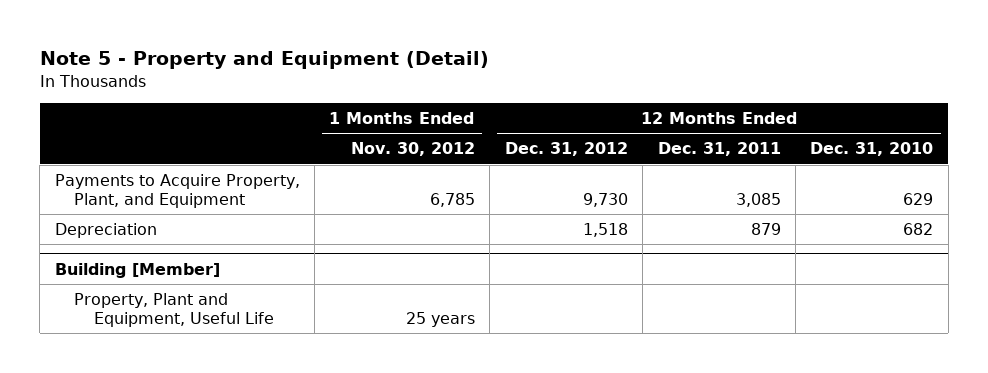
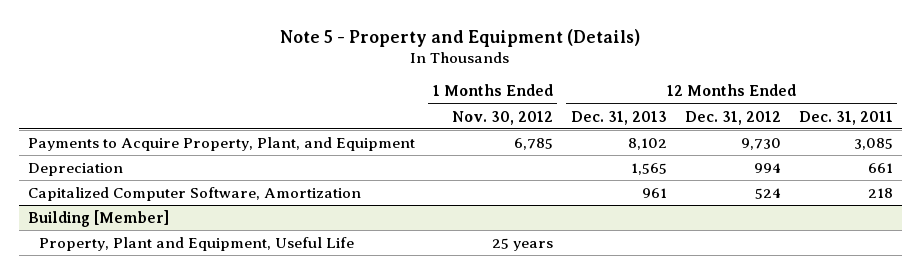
[39,51,489,70] Note 5 - Property and Equipment (Detail) -> [280,28,641,47] Note 5 - Property and Equipment (Details)
[810,142,934,157] Dec. 31, 2010 -> none
none -> [570,110,667,125] Dec. 31, 2013
[582,223,628,238] 1,518 -> [753,162,781,173] 994
[750,223,781,236] 879 -> [867,162,893,173] 661
none -> [27,186,361,201] Capitalized Computer Software, Amortization

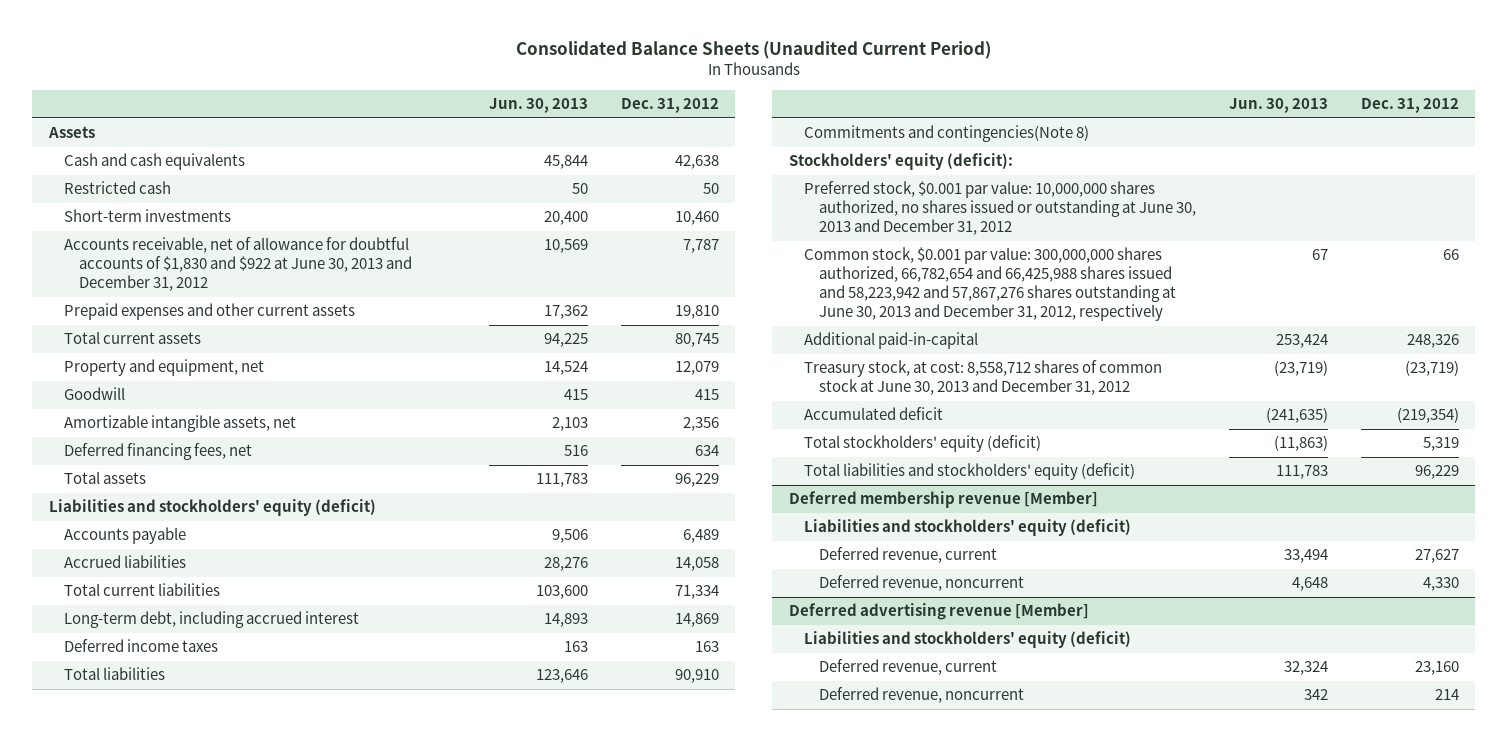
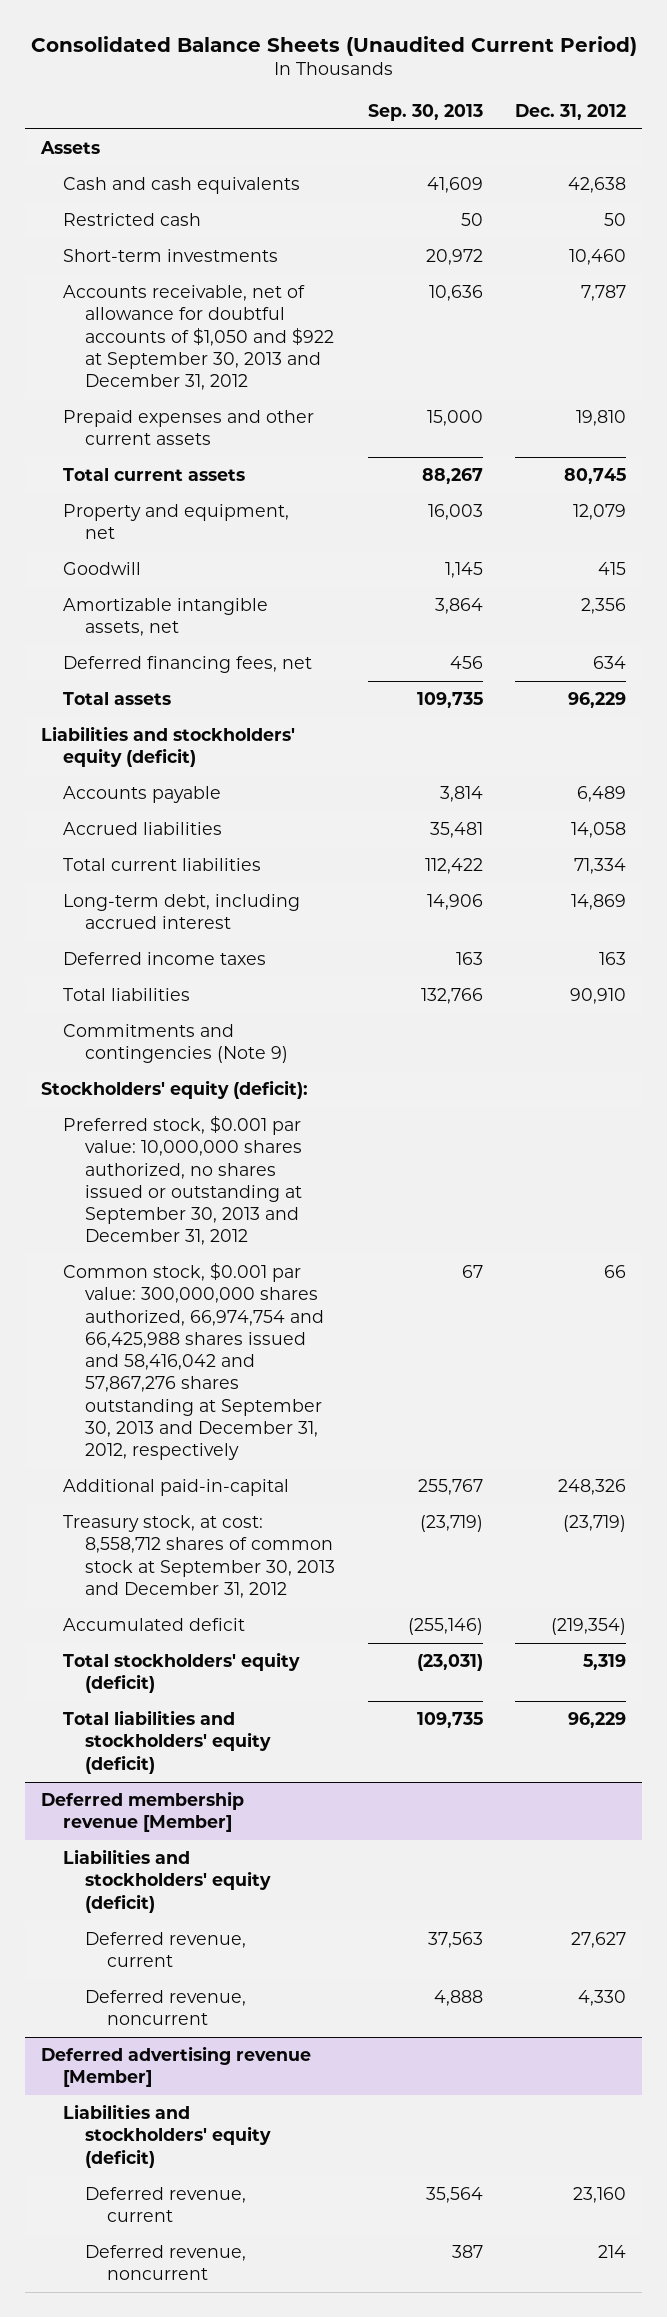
[489,98,589,114] Jun. 30, 2013 -> none
none -> [367,103,483,121] Sep. 30, 2013
[63,237,413,292] Accounts receivable, net of allowance for doubtful accounts of $1,830 and $922 at June 30, 2013 and December 31, 2012 -> [62,285,334,391] Accounts receivable, net of allowance for doubtful accounts of $1,050 and $922 at September 30, 2013 and December 31, 2012
[803,125,1089,143] Commitments and contingencies(Note 8) -> [62,1024,288,1064] Commitments and contingencies (Note 9)
[803,181,1197,236] Preferred stock, $0.001 par value: 10,000,000 shares authorized, no shares issued or outstanding at June 30, 2013 and December 31, 2012 -> [62,1116,302,1246] Preferred stock, $0.001 par value: 10,000,000 shares authorized, no shares issued or outstanding at September 30, 2013 and December 31, 2012
[803,247,1177,321] Common stock, $0.001 par value: 300,000,000 shares authorized, 66,782,654 and 66,425,988 shares issued and 58,223,942 and 57,867,276 shares outstanding at June 30, 2013 and December 31, 2012, respectively -> [62,1263,324,1461] Common stock, $0.001 par value: 300,000,000 shares authorized, 66,974,754 and 66,425,988 shares issued and 58,416,042 and 57,867,276 shares outstanding at September 30, 2013 and December 31, 2012, respectively
[803,360,1162,396] Treasury stock, at cost: 8,558,712 shares of common stock at June 30, 2013 and December 31, 2012 -> [62,1515,335,1598] Treasury stock, at cost: 8,558,712 shares of common stock at September 30, 2013 and December 31, 2012

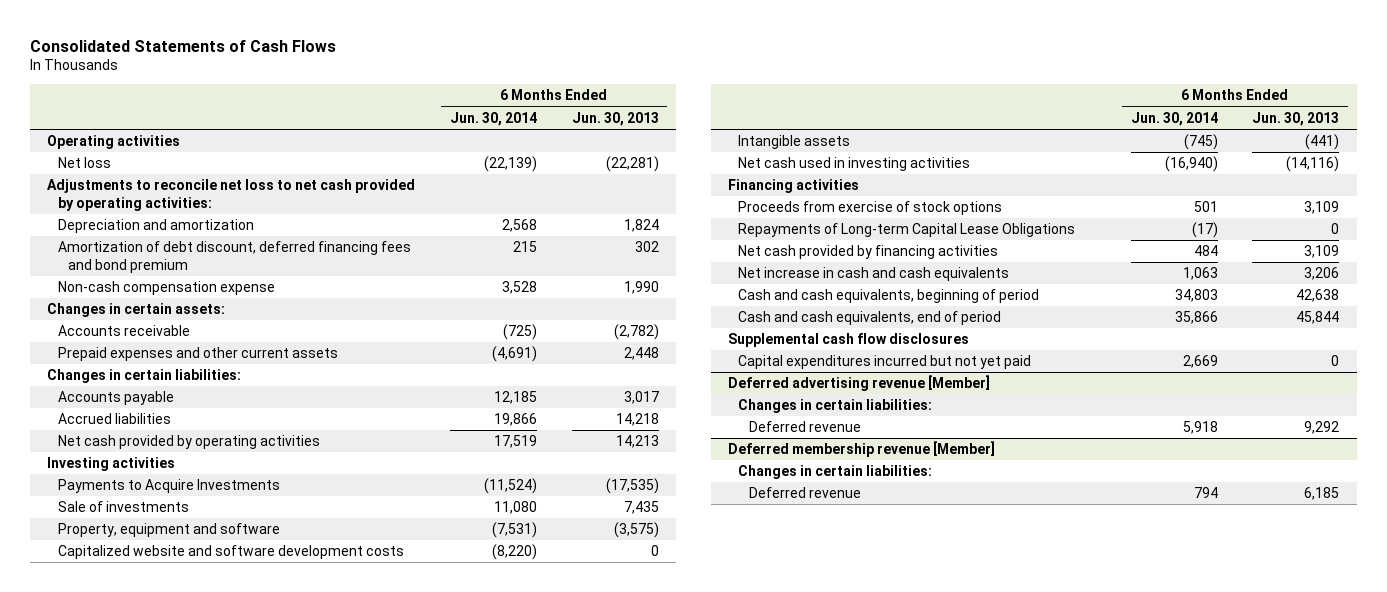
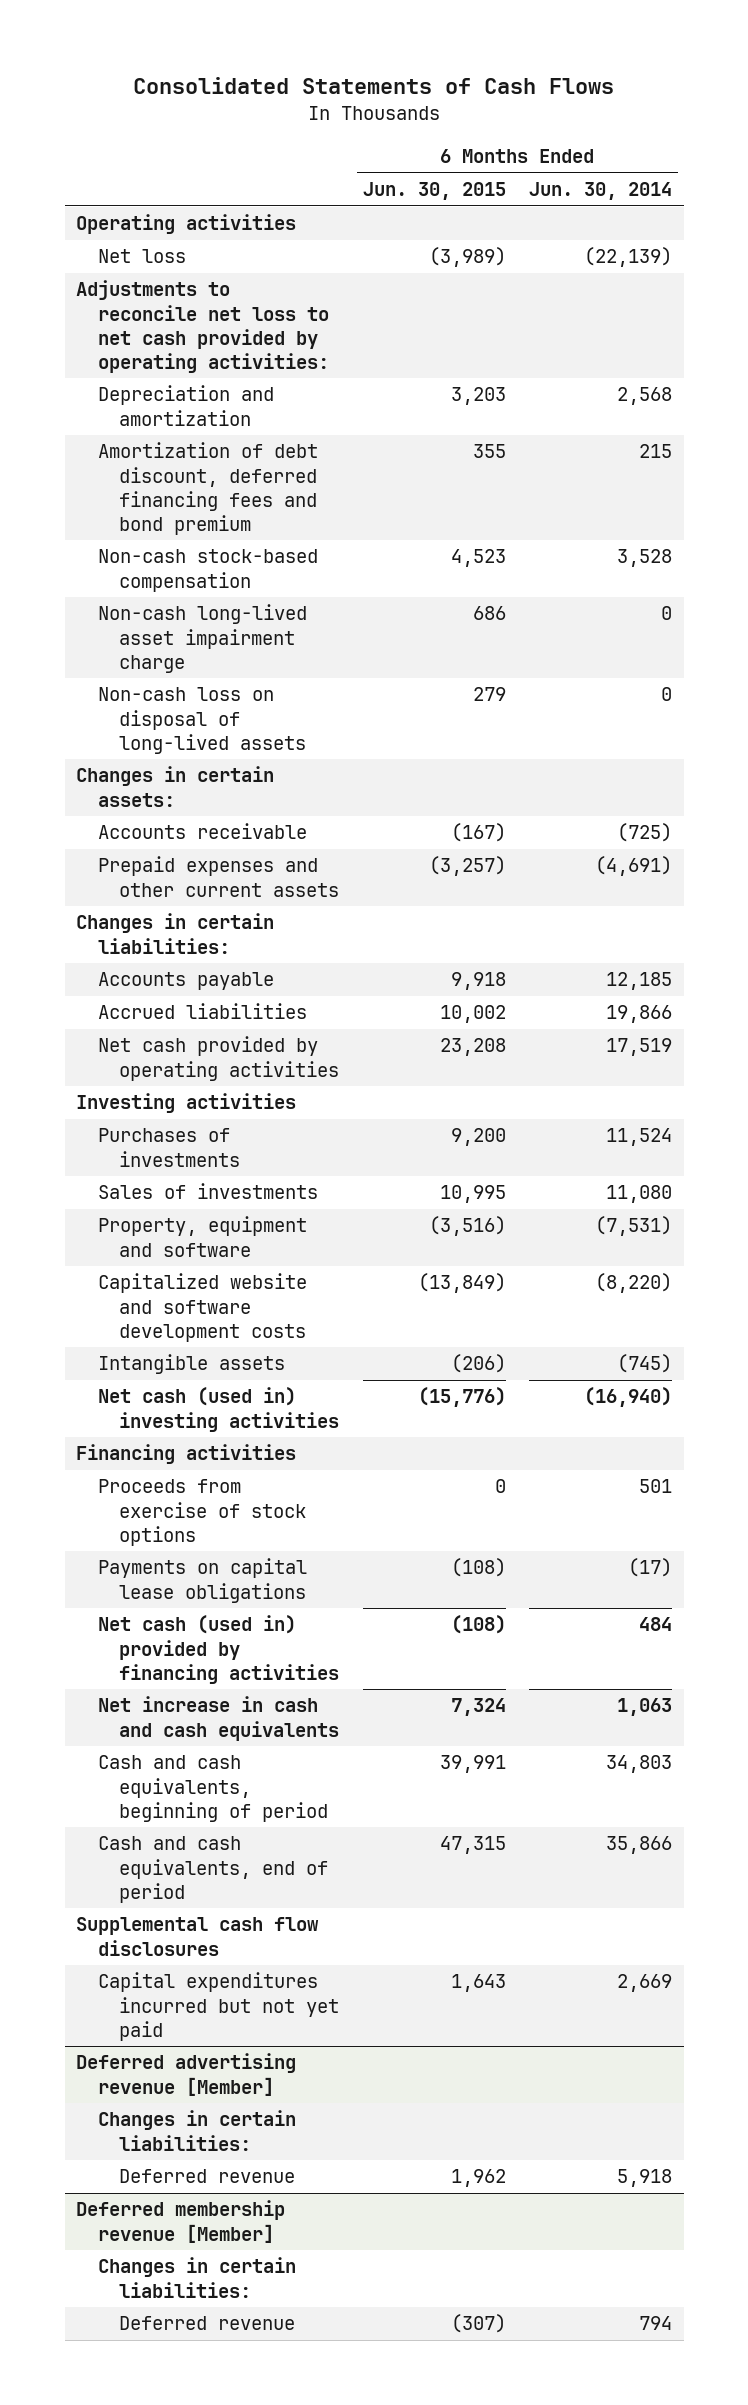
[571,111,659,126] Jun. 30, 2013 -> none
none -> [362,182,506,201] Jun. 30, 2015
[57,281,275,296] Non-cash compensation expense -> [97,549,318,592] Non-cash stock-based compensation
none -> [97,604,307,673] Non-cash long-lived asset impairment charge
none -> [97,687,307,754] Non-cash loss on disposal of long-lived assets
[57,479,280,494] Payments to Acquire Investments -> none
none -> [97,1128,241,1167] Purchases of investments
[57,501,189,513] Sale of investments -> [97,1183,318,1200] Sales of investments
[738,157,971,172] Net cash used in investing activities -> [97,1387,340,1432] Net cash (used in) investing activities
[738,223,1076,238] Repayments of Long-term Capital Lease Obligations -> [97,1558,307,1603] Payments on capital lease obligations
[738,245,999,260] Net cash provided by financing activities -> [97,1615,340,1684] Net cash (used in) provided by financing activities

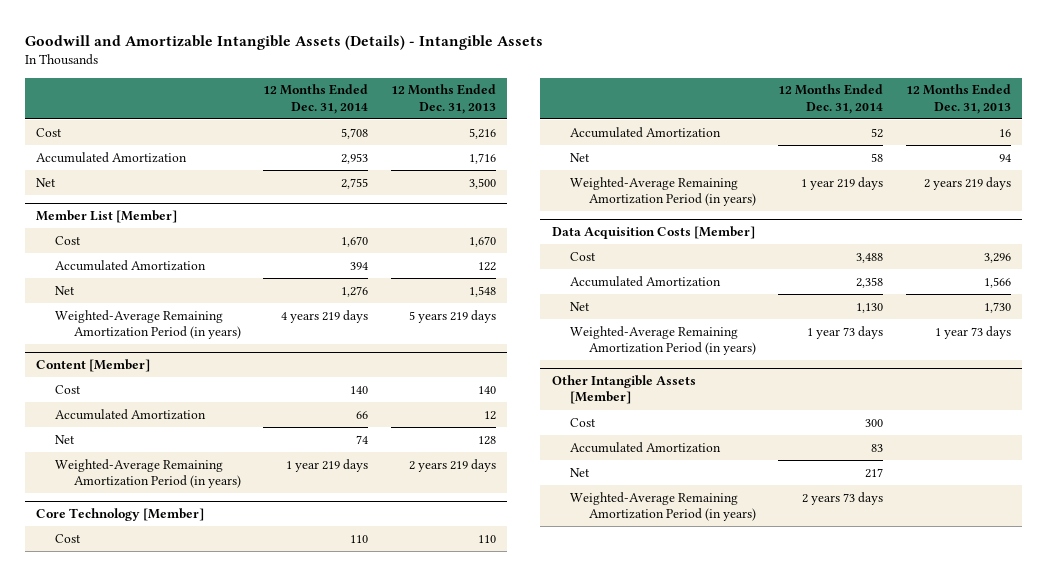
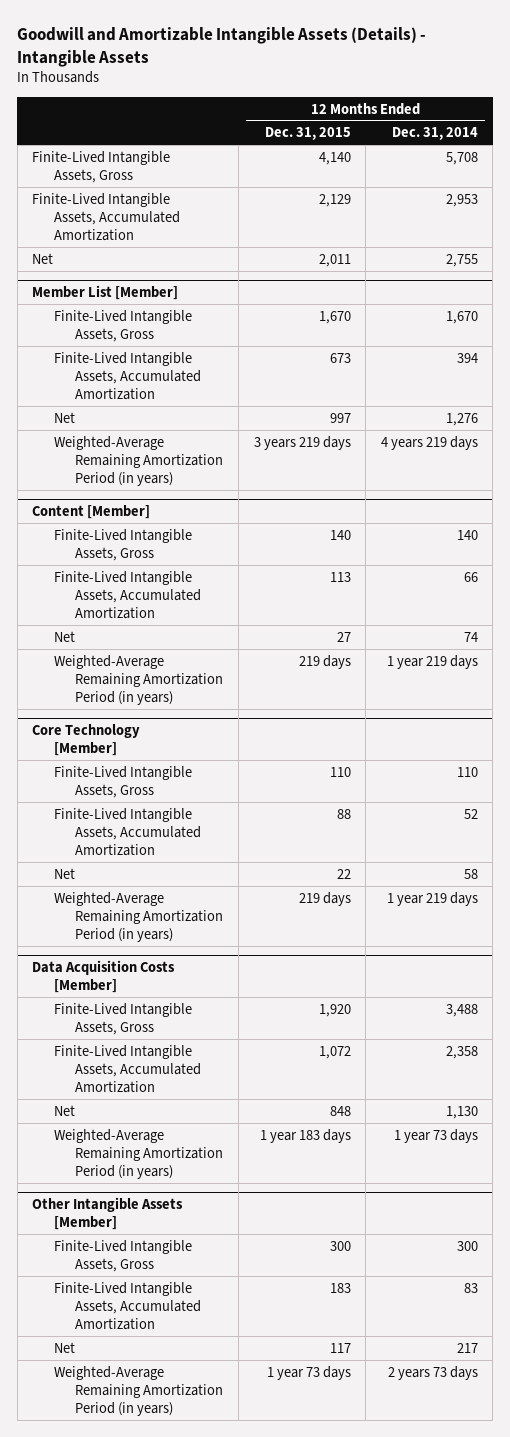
[390,84,496,114] 12 Months Ended Dec. 31, 2013 -> none
none -> [264,127,351,141] Dec. 31, 2015
[36,127,63,137] Cost -> [32,150,171,183] Finite-Lived Intangible Assets, Gross
[36,151,188,163] Accumulated Amortization -> [32,192,180,241] Finite-Lived Intangible Assets, Accumulated Amortization
[54,235,81,245] Cost -> [53,309,192,342] Finite-Lived Intangible Assets, Gross
[54,259,206,271] Accumulated Amortization -> [53,351,202,400] Finite-Lived Intangible Assets, Accumulated Amortization
[54,384,81,394] Cost -> [53,528,192,561] Finite-Lived Intangible Assets, Gross
[54,408,206,420] Accumulated Amortization -> [53,570,202,619] Finite-Lived Intangible Assets, Accumulated Amortization
[54,533,81,543] Cost -> [53,765,192,798] Finite-Lived Intangible Assets, Gross
[570,126,722,138] Accumulated Amortization -> [53,807,202,856] Finite-Lived Intangible Assets, Accumulated Amortization
[570,251,597,261] Cost -> [53,1002,192,1035] Finite-Lived Intangible Assets, Gross
[570,275,722,287] Accumulated Amortization -> [53,1044,202,1093] Finite-Lived Intangible Assets, Accumulated Amortization
[570,417,597,427] Cost -> [53,1239,192,1272] Finite-Lived Intangible Assets, Gross
[570,441,722,453] Accumulated Amortization -> [53,1281,202,1330] Finite-Lived Intangible Assets, Accumulated Amortization

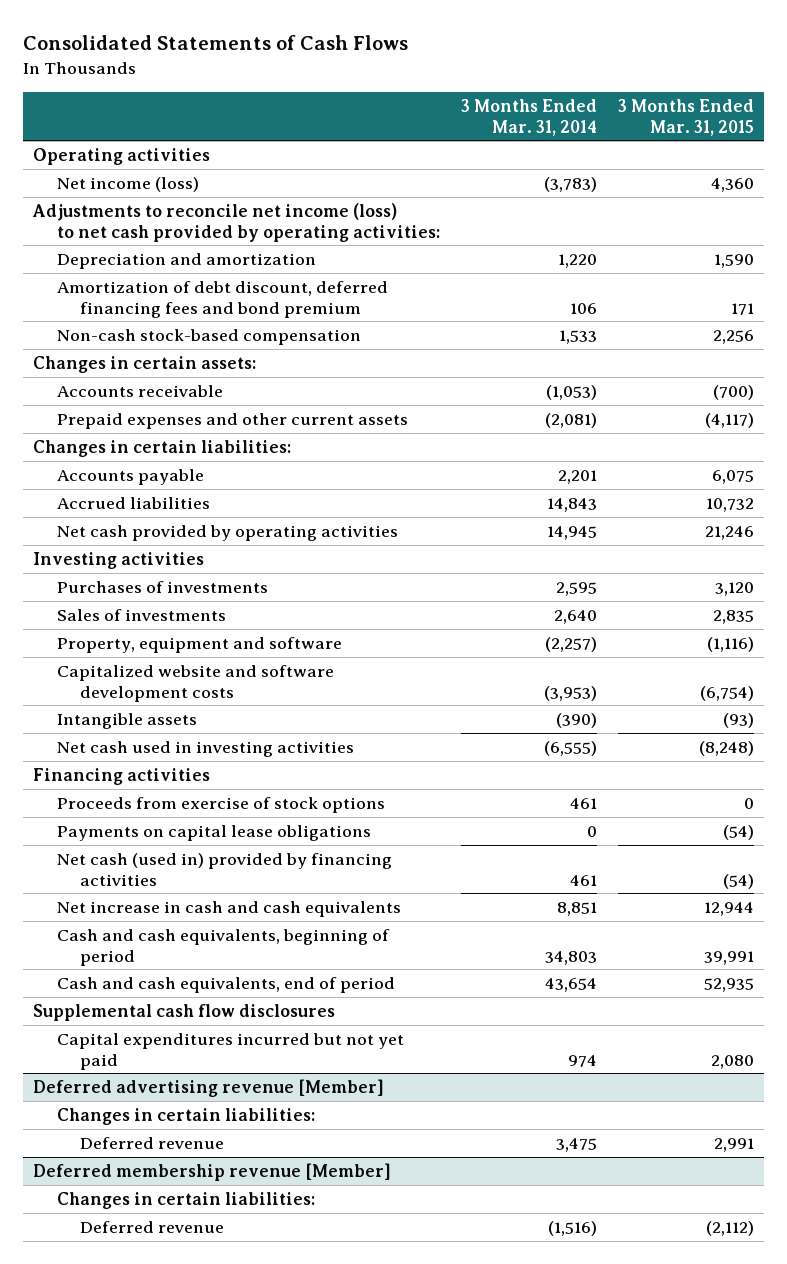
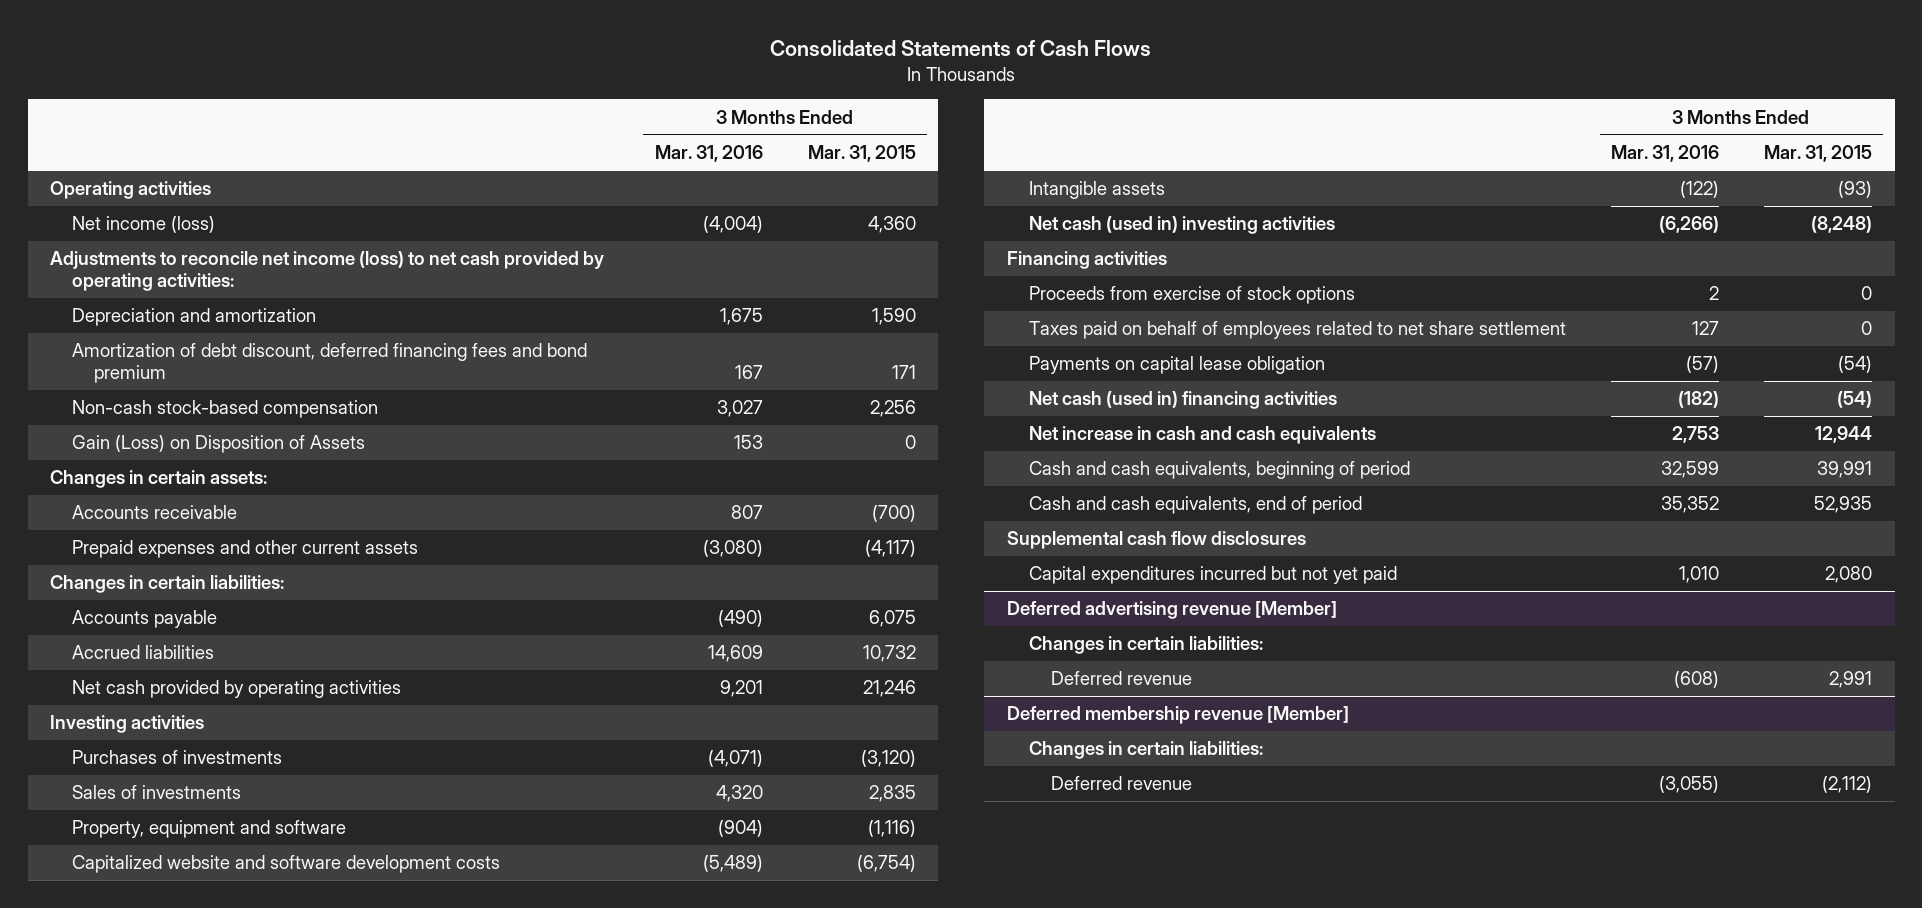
[460,98,597,136] 3 Months Ended Mar. 31, 2014 -> none
none -> [654,145,763,163] Mar. 31, 2016
none -> [72,435,366,454] Gain (Loss) on Disposition of Assets
[714,581,754,596] 3,120 -> [860,750,916,768] (3,120)
[56,740,354,757] Net cash used in investing activities -> [1028,216,1335,235] Net cash (used in) investing activities
none -> [1028,321,1566,340] Taxes paid on behalf of employees related to net share settlement
[56,824,371,841] Payments on capital lease obligations -> [1028,356,1325,375] Payments on capital lease obligation
[56,852,392,886] Net cash (used in) provided by financing activities -> [1028,391,1337,410] Net cash (used in) financing activities

